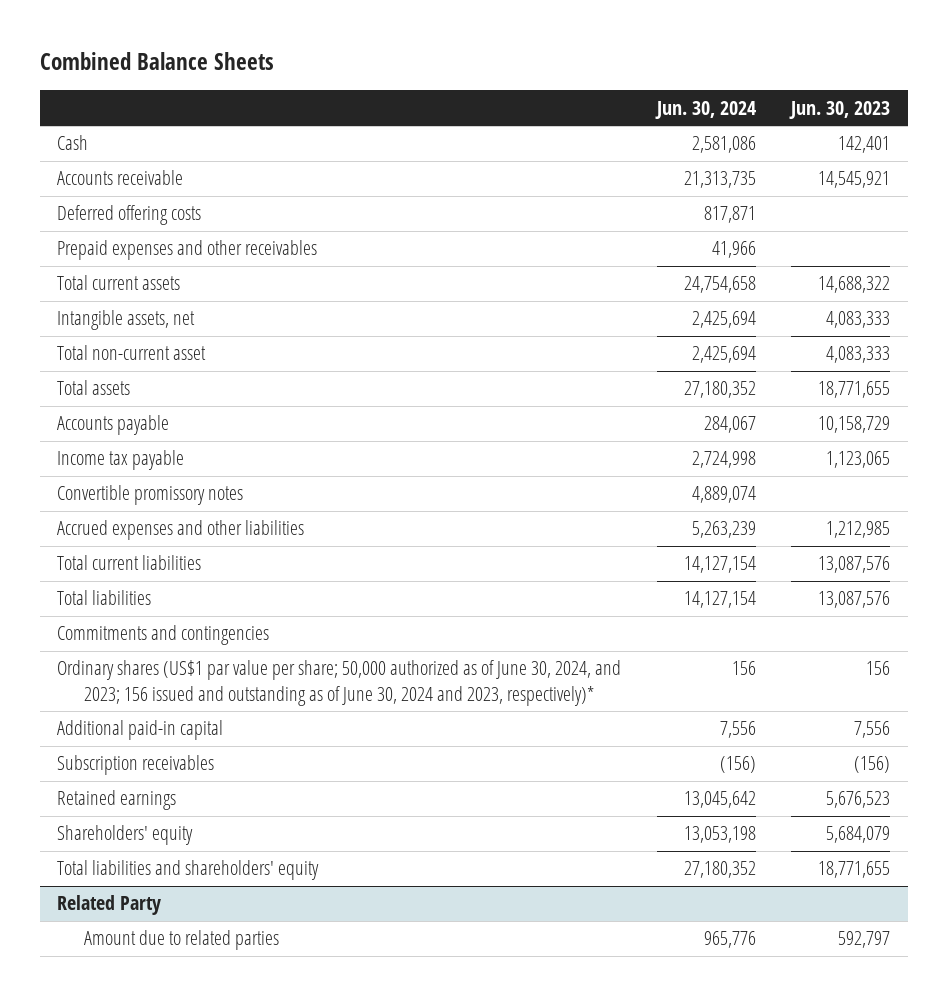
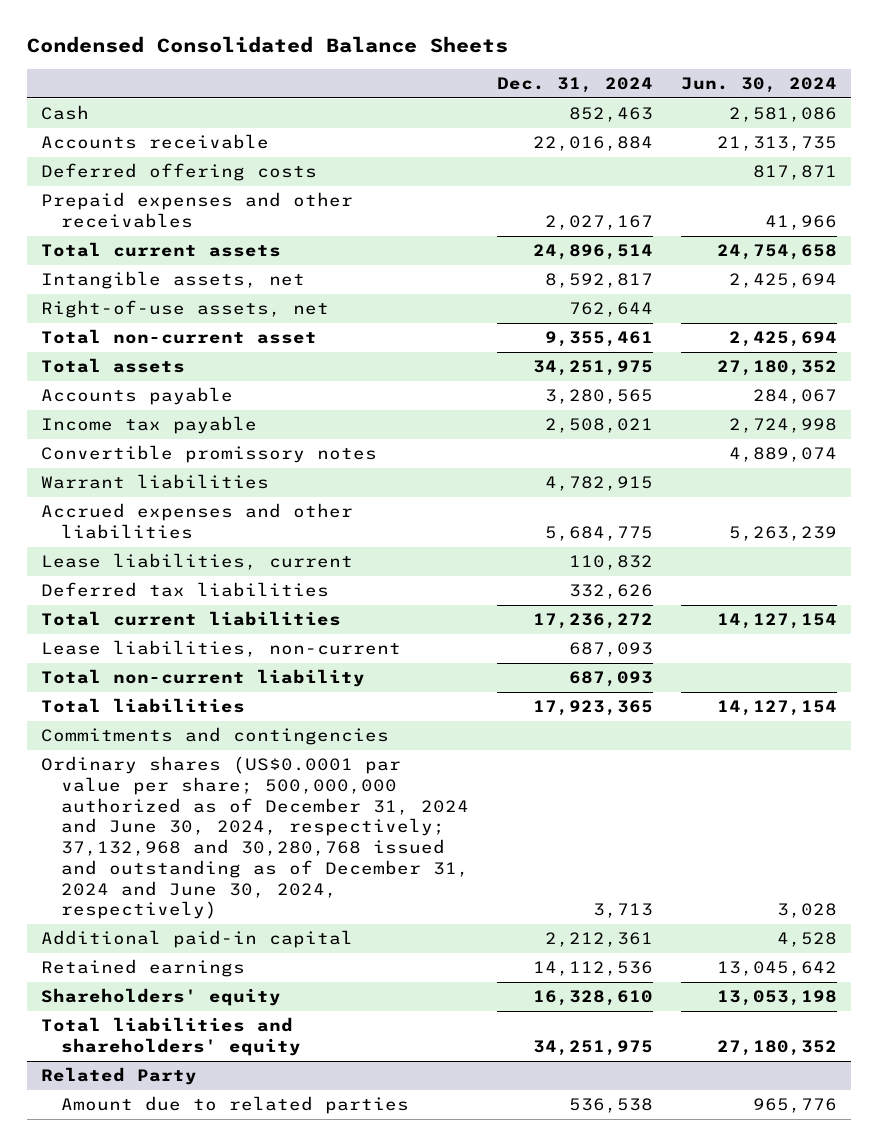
[39,52,274,71] Combined Balance Sheets -> [26,36,508,54] Condensed Consolidated Balance Sheets
[789,100,891,119] Jun. 30, 2023 -> none
none -> [497,76,654,93] Dec. 31, 2024
none -> [40,300,329,319] Right-of-use assets, net
none -> [40,474,269,490] Warrant liabilities
none -> [40,553,353,571] Lease liabilities, current
none -> [40,582,329,598] Deferred tax liabilities
none -> [40,640,401,658] Lease liabilities, non-current
none -> [40,669,365,688] Total non-current liability
[57,755,215,776] Subscription receivables -> none
[57,660,622,706] Ordinary shares (US$1 par value per share; 50,000 authorized as of June 30, 2024, and 2023; 156 issued and outstanding as of June 30, 2024 and 2023, respectively)* -> [40,756,470,920] Ordinary shares (US$0.0001 par value per share; 500,000,000 authorized as of December 31, 2024 and June 30, 2024, respectively; 37,132,968 and 30,280,768 issued and outstanding as of December 31, 2024 and June 30, 2024, respectively)
[731,661,756,676] 156 -> [777,903,838,919] 3,028
[719,721,756,739] 7,556 -> [777,932,838,948] 4,528

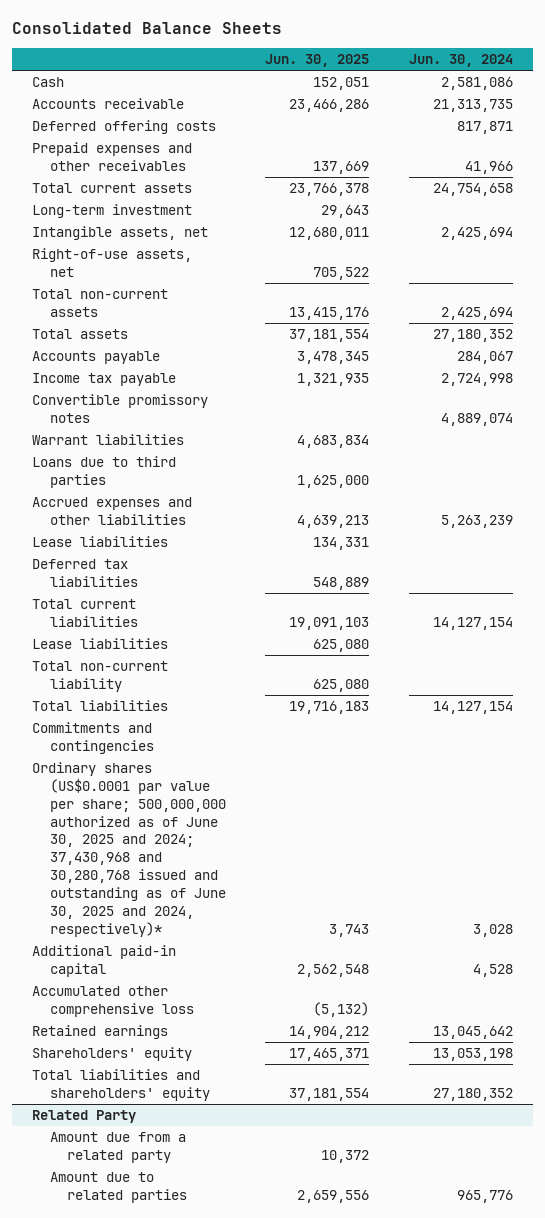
[26,36,508,54] Condensed Consolidated Balance Sheets -> [12,22,283,35] Consolidated Balance Sheets
[497,76,654,93] Dec. 31, 2024 -> none
none -> [265,54,370,68] Jun. 30, 2025
none -> [32,204,193,219] Long-term investment
[40,329,317,345] Total non-current asset -> [32,289,169,317] Total non-current assets
none -> [32,456,177,488] Loans due to third parties
[40,553,353,571] Lease liabilities, current -> [32,536,169,548] Lease liabilities
[40,640,401,658] Lease liabilities, non-current -> [32,638,169,650] Lease liabilities
[40,756,470,920] Ordinary shares (US$0.0001 par value per share; 500,000,000 authorized as of December 31, 2024 and June 30, 2024, respectively; 37,132,968 and 30,280,768 issued and outstanding as of December 31, 2024 and June 30, 2024, respectively) -> [32,762,226,937] Ordinary shares (US$0.0001 par value per share; 500,000,000 authorized as of June 30, 2025 and 2024; 37,430,968 and 30,280,768 issued and outstanding as of June 30, 2025 and 2024, respectively)*
none -> [32,986,194,1017] Accumulated other comprehensive loss
none -> [49,1132,186,1163] Amount due from a related party

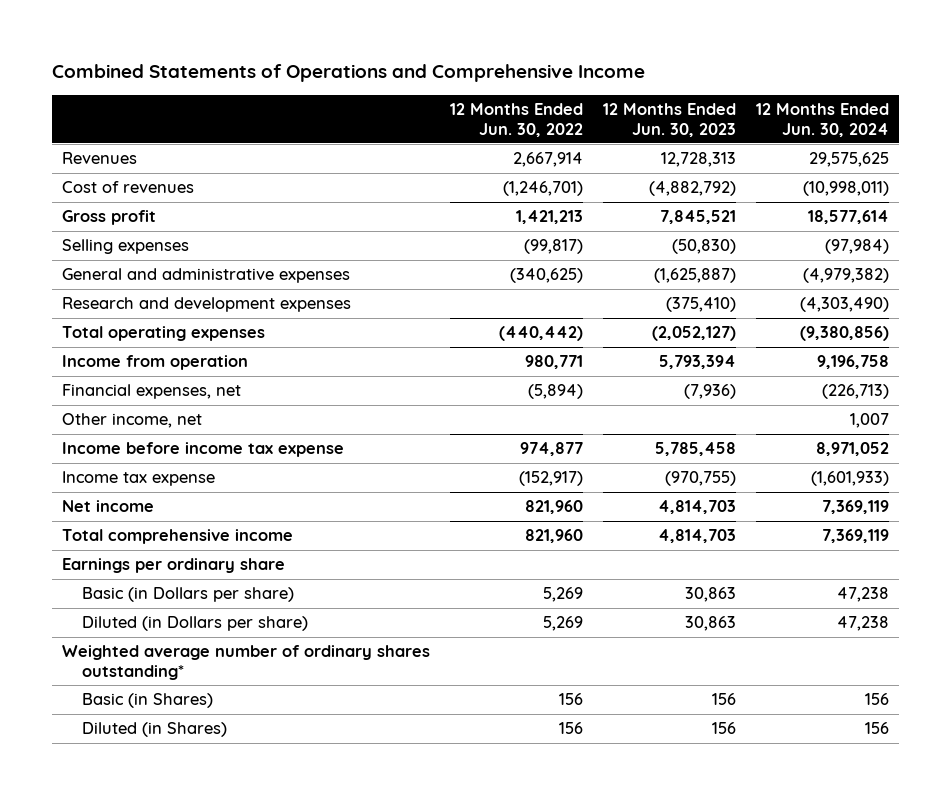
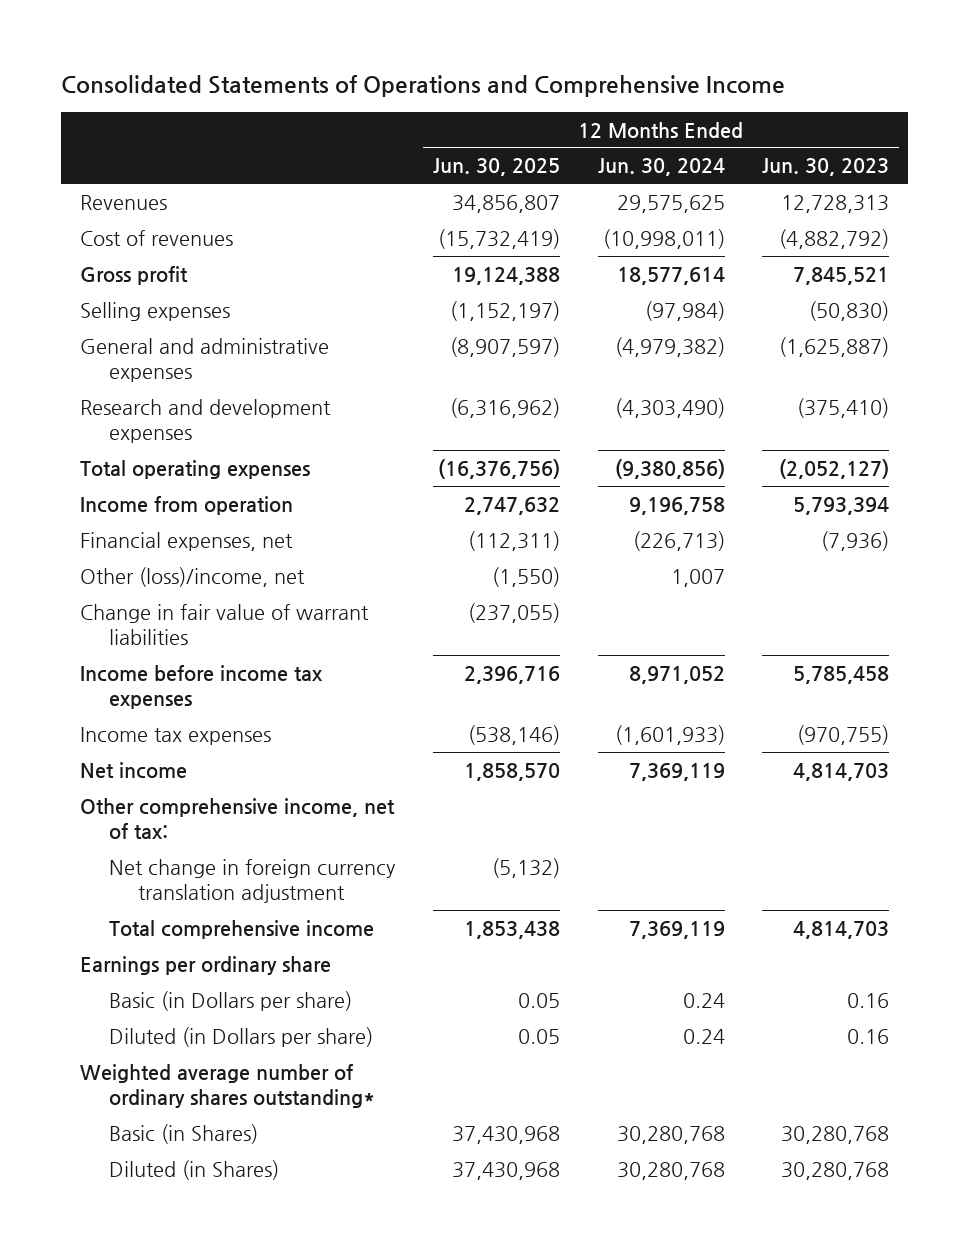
[52,64,646,83] Combined Statements of Operations and Comprehensive Income -> [60,75,785,98] Consolidated Statements of Operations and Comprehensive Income
[450,102,584,137] 12 Months Ended Jun. 30, 2022 -> none
none -> [432,158,560,177] Jun. 30, 2025
[62,413,203,429] Other income, net -> [79,566,305,587] Other (loss)/income, net
none -> [79,603,369,645] Change in fair value of warrant liabilities
[62,442,345,458] Income before income tax expense -> [79,664,323,709] Income before income tax expenses
[62,471,216,487] Income tax expense -> [79,726,271,745] Income tax expenses
none -> [79,797,395,839] Other comprehensive income, net of tax:
none -> [108,858,396,903] Net change in foreign currency translation adjustment
[685,587,737,603] 30,863 -> [847,992,890,1008] 0.16
[837,587,890,603] 47,238 -> [682,992,725,1008] 0.24
[685,616,737,632] 30,863 -> [847,1028,890,1044] 0.16
[837,616,890,632] 47,238 -> [682,1028,725,1044] 0.24
[712,693,737,706] 156 -> [781,1125,890,1144] 30,280,768
[865,693,890,706] 156 -> [616,1125,725,1144] 30,280,768
[712,722,737,735] 156 -> [781,1161,890,1180] 30,280,768
[865,722,890,735] 156 -> [616,1161,725,1180] 30,280,768

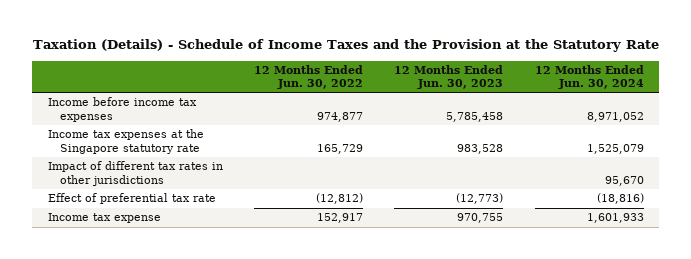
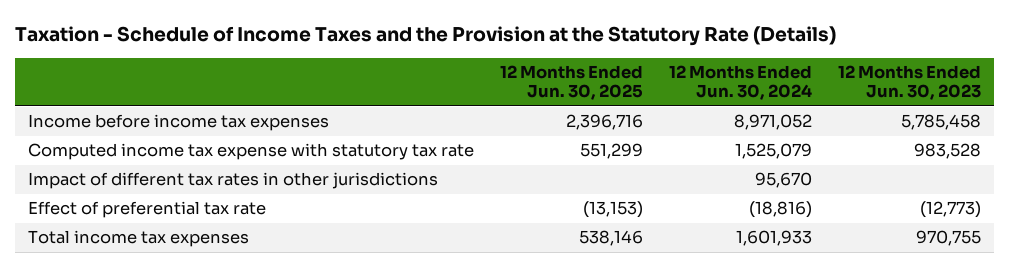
[32,39,659,53] Taxation (Details) - Schedule of Income Taxes and the Provision at the Statutory Rate -> [15,26,837,47] Taxation - Schedule of Income Taxes and the Provision at the Statutory Rate (Details)
[253,64,363,90] 12 Months Ended Jun. 30, 2022 -> none
none -> [500,64,644,101] 12 Months Ended Jun. 30, 2025
[47,129,204,154] Income tax expenses at the Singapore statutory rate -> [28,143,475,161] Computed income tax expense with statutory tax rate
[47,213,161,224] Income tax expense -> [28,230,250,248] Total income tax expenses

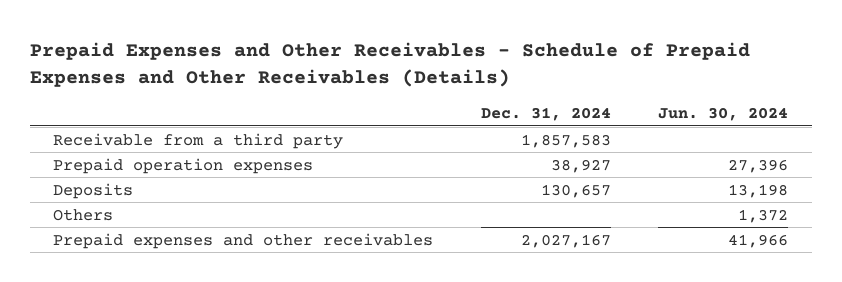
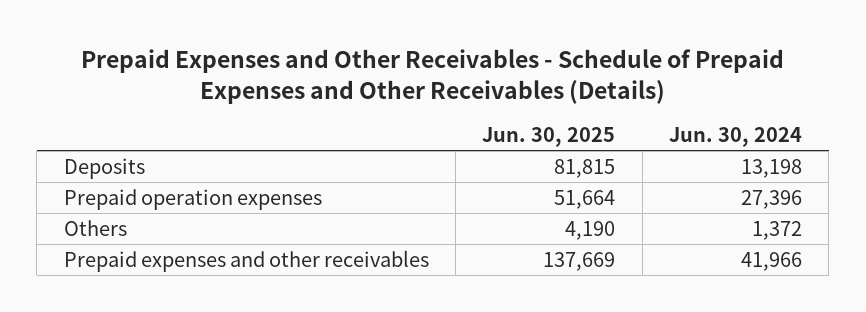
[480,106,611,121] Dec. 31, 2024 -> none
none -> [482,127,616,148] Jun. 30, 2025
[53,132,344,149] Receivable from a third party -> none
[53,157,314,174] Prepaid operation expenses -> [63,188,322,210] Prepaid operation expenses

